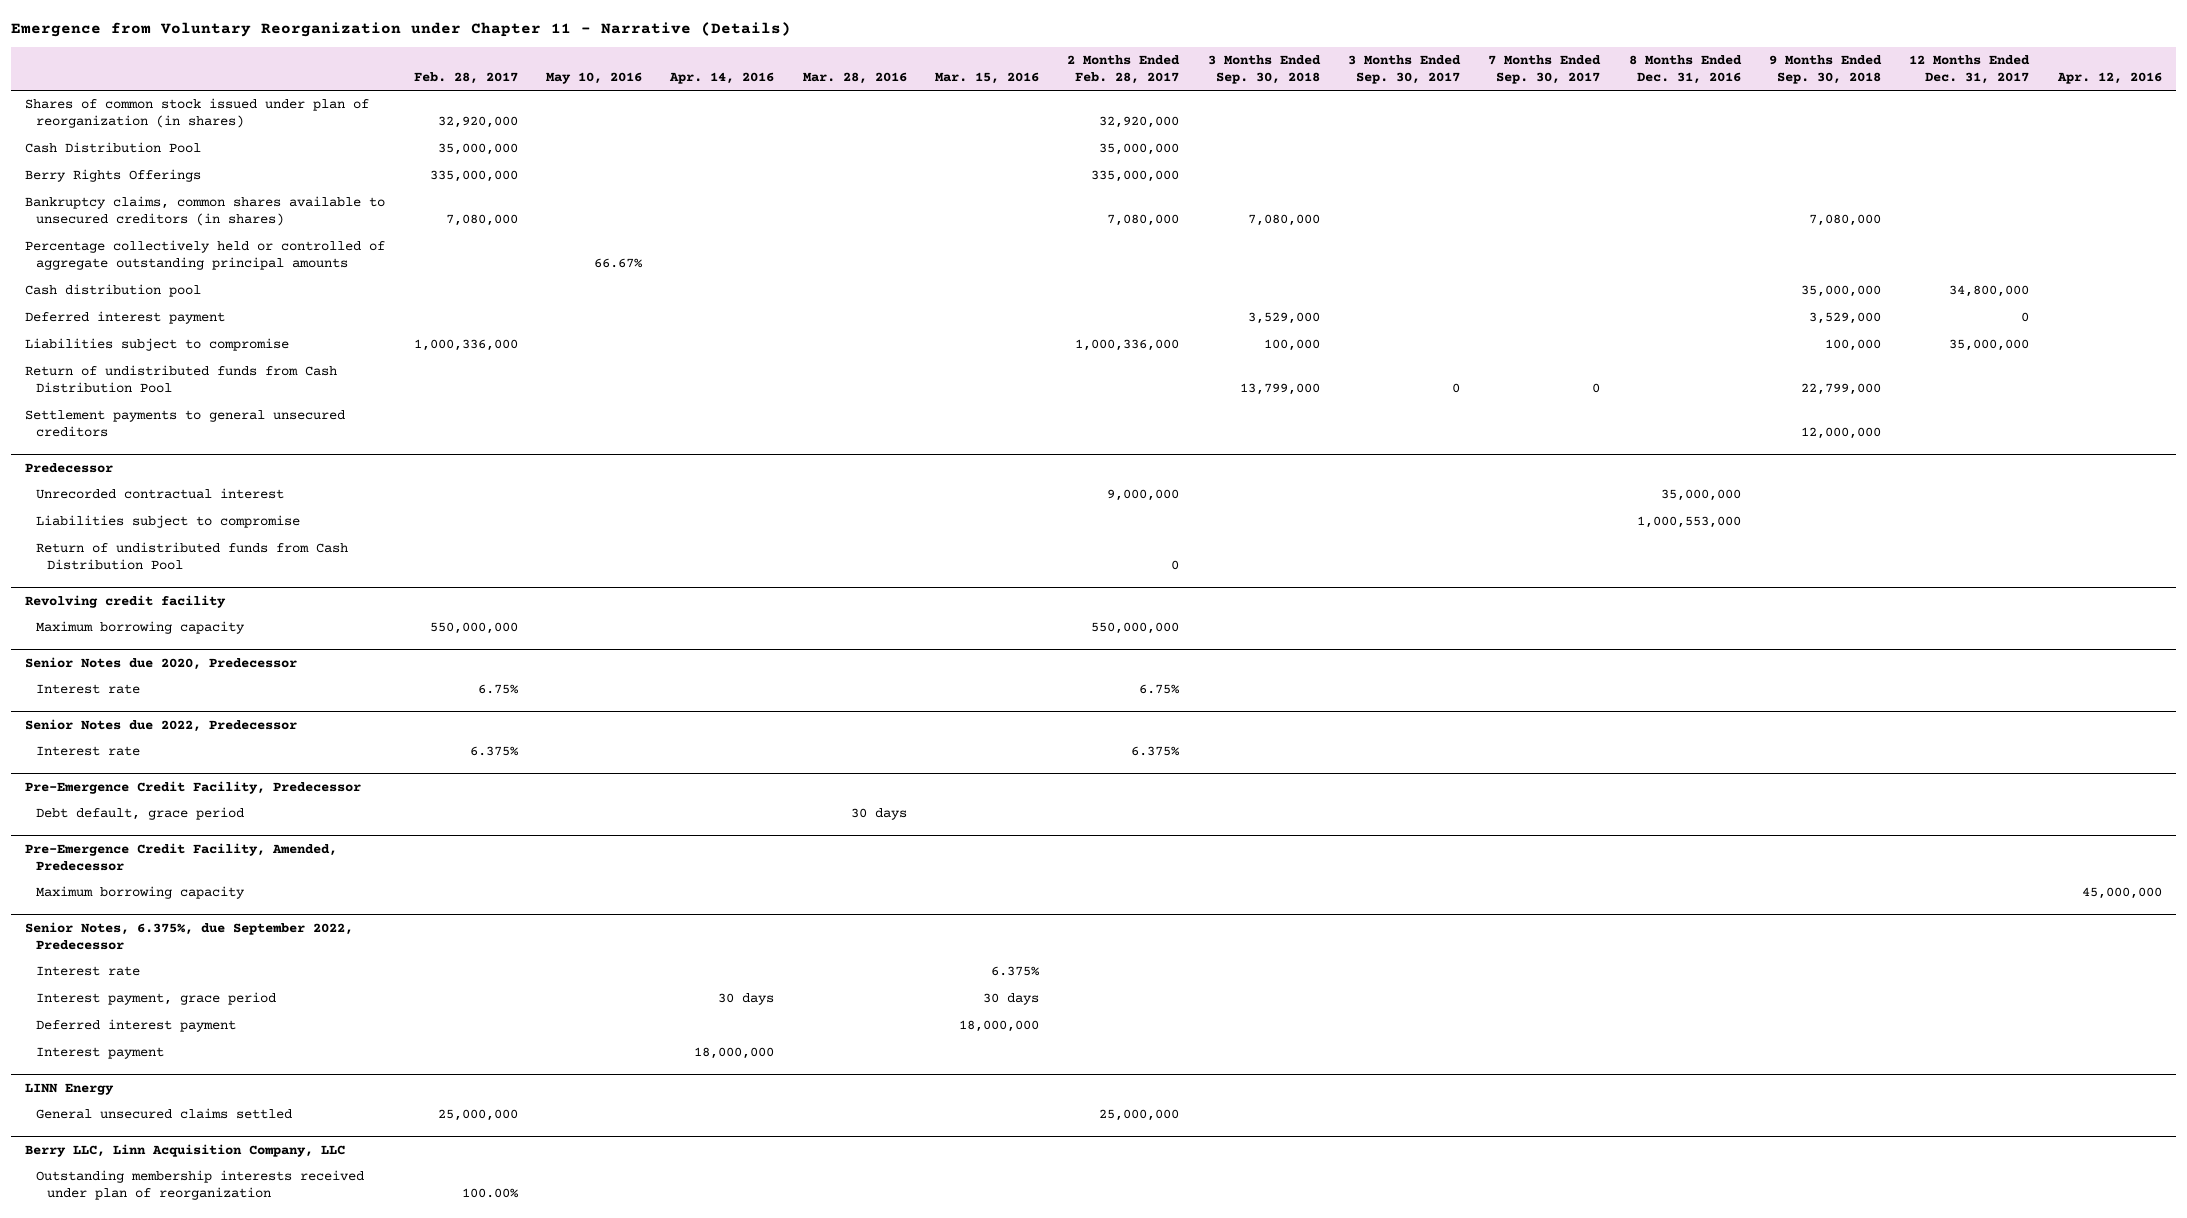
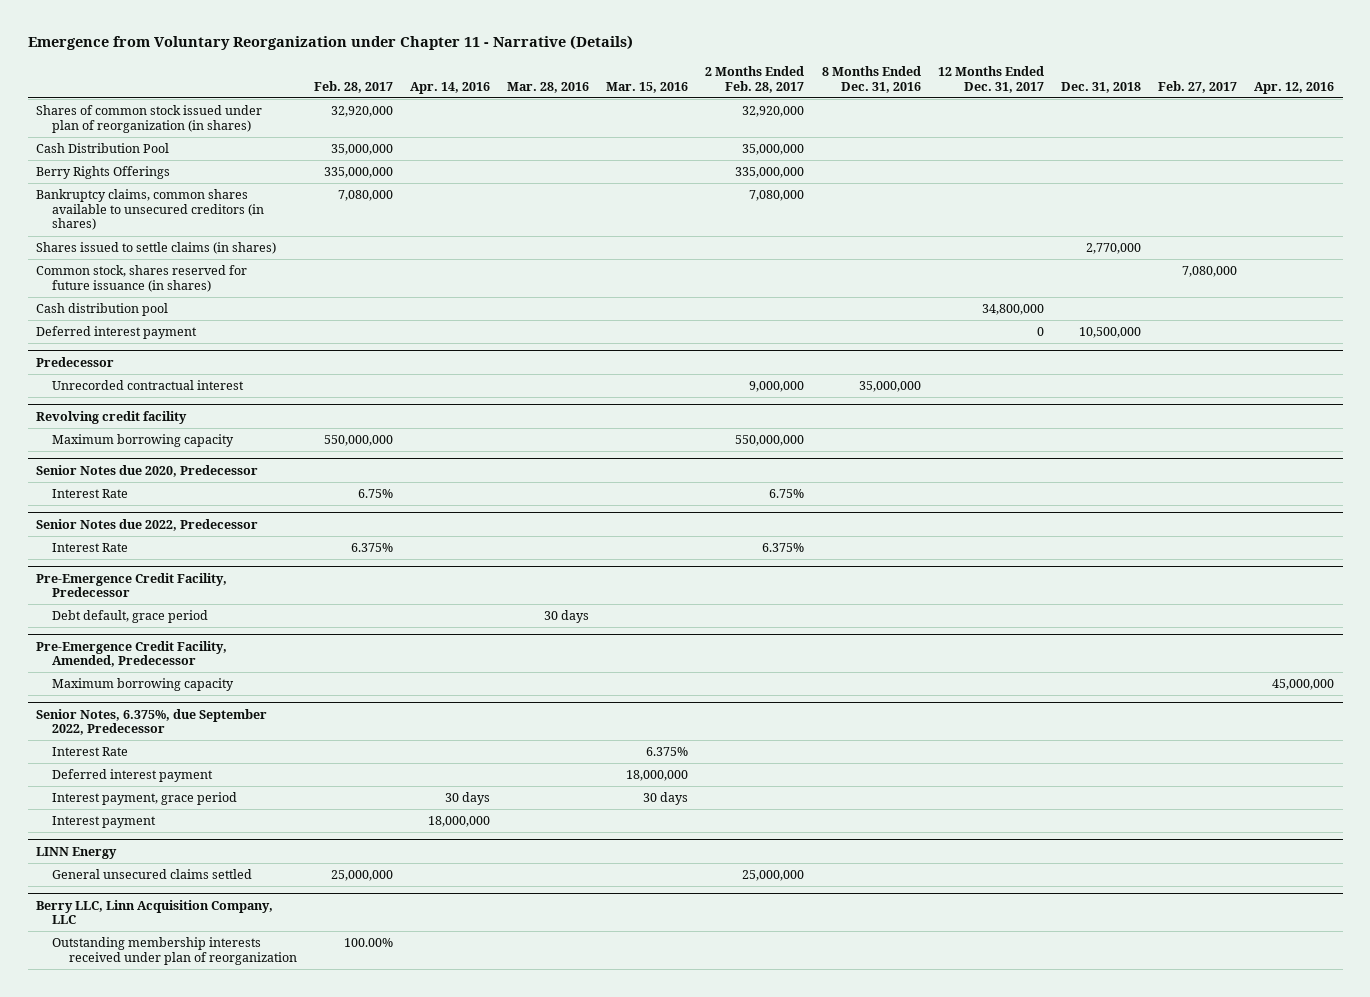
[546,71,643,84] May 10, 2016 -> none
[1207,55,1321,84] 3 Months Ended Sep. 30, 2018 -> none
[1348,55,1462,84] 3 Months Ended Sep. 30, 2017 -> none
[1488,55,1602,84] 7 Months Ended Sep. 30, 2017 -> none
[1768,55,1882,84] 9 Months Ended Sep. 30, 2018 -> none
none -> [1060,81,1141,93] Dec. 31, 2018
none -> [1158,80,1238,93] Feb. 27, 2017
[25,240,386,271] Percentage collectively held or controlled of aggregate outstanding principal amounts -> none
none -> [36,242,277,255] Shares issued to settle claims (in shares)
none -> [36,265,248,292] Common stock, shares reserved for future issuance (in shares)
[25,338,290,352] Liabilities subject to compromise -> none
[25,365,338,394] Return of undistributed funds from Cash Distribution Pool -> none
[25,410,346,438] Settlement payments to general unsecured creditors -> none
[36,515,301,529] Liabilities subject to compromise -> none
[36,542,349,571] Return of undistributed funds from Cash Distribution Pool -> none
[36,684,141,695] Interest rate -> [52,489,129,499] Interest Rate
[36,746,141,757] Interest rate -> [52,543,129,553] Interest Rate
[36,966,141,977] Interest rate -> [52,747,129,757] Interest Rate
[36,992,277,1006] Interest payment, grace period -> [52,792,238,806] Interest payment, grace period

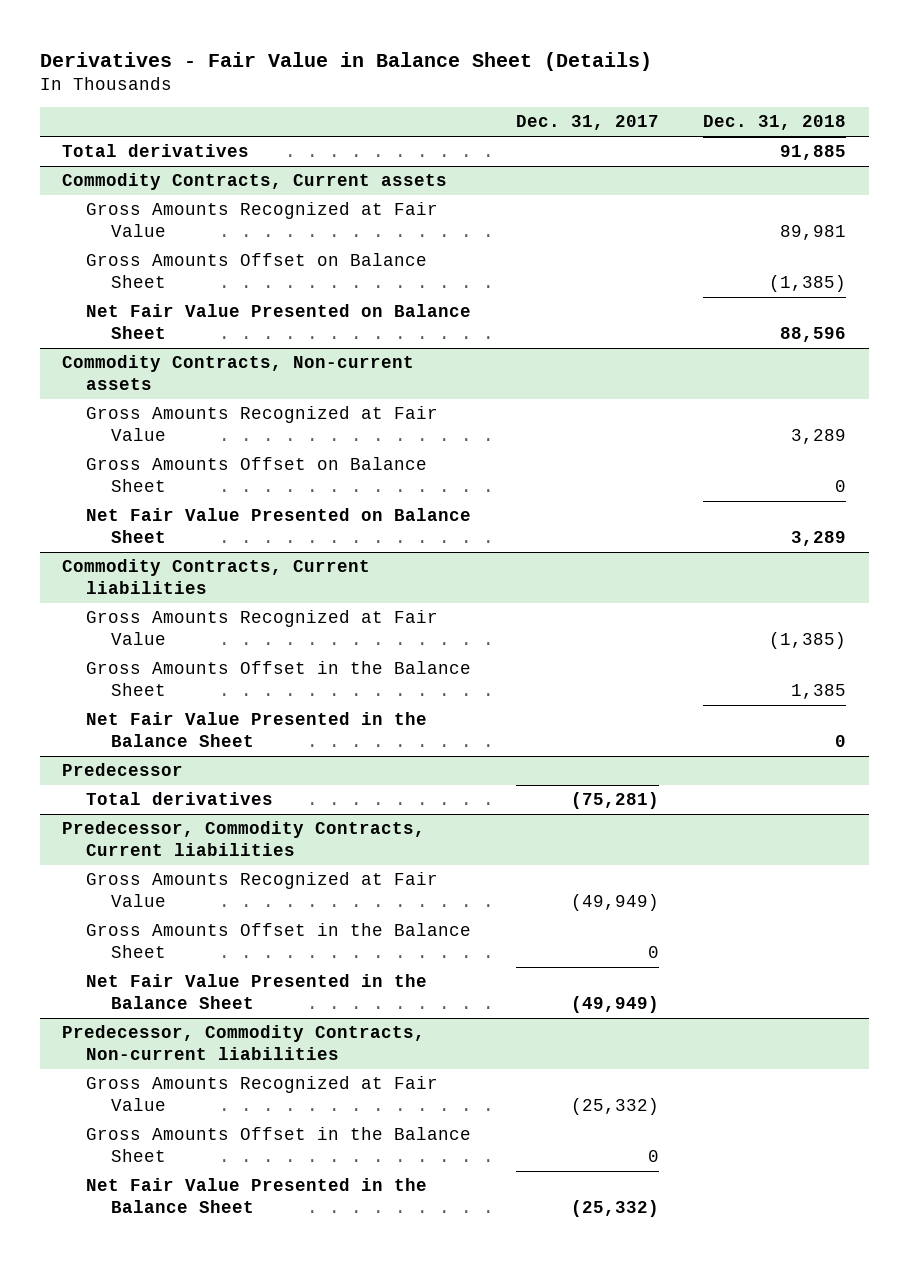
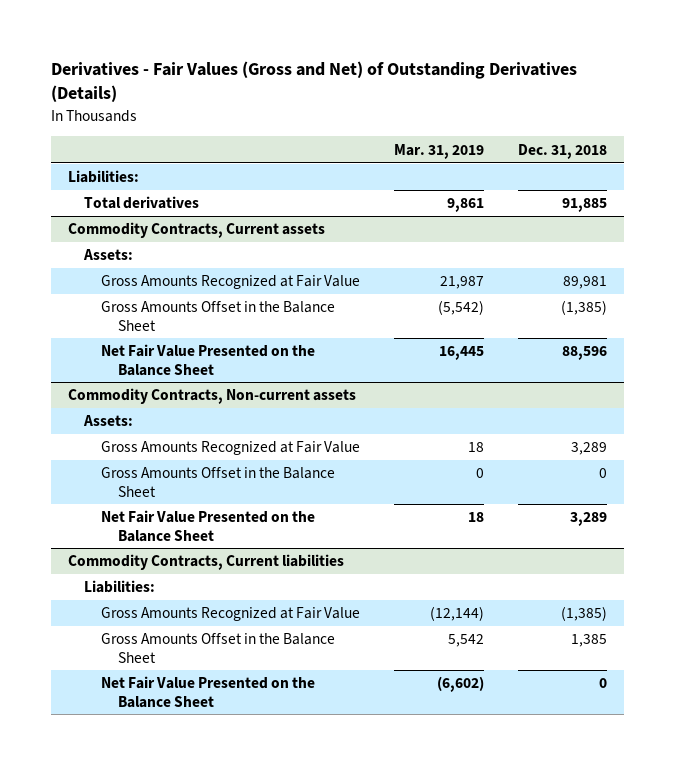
[39,51,652,71] Derivatives - Fair Value in Balance Sheet (Details) -> [50,61,577,103] Derivatives - Fair Values (Gross and Net) of Outstanding Derivatives (Details)
[515,115,659,131] Dec. 31, 2017 -> none
none -> [394,143,485,159] Mar. 31, 2019
none -> [67,170,139,184] Liabilities:
none -> [83,249,134,261] Assets:
[86,253,428,288] Gross Amounts Offset on Balance Sheet -> [101,301,336,331] Gross Amounts Offset in the Balance Sheet
[86,304,472,339] Net Fair Value Presented on Balance Sheet -> [101,344,316,376] Net Fair Value Presented on the Balance Sheet
none -> [83,415,134,427] Assets:
[86,457,428,492] Gross Amounts Offset on Balance Sheet -> [101,467,336,497] Gross Amounts Offset in the Balance Sheet
[86,508,472,543] Net Fair Value Presented on Balance Sheet -> [101,510,316,542] Net Fair Value Presented on the Balance Sheet
none -> [84,580,156,594] Liabilities:
[62,763,184,777] Predecessor -> none
[86,792,274,806] Total derivatives -> none
[62,821,426,856] Predecessor, Commodity Contracts, Current liabilities -> none
[86,872,439,907] Gross Amounts Recognized at Fair Value -> none
[86,923,472,958] Gross Amounts Offset in the Balance Sheet -> none
[86,974,428,1009] Net Fair Value Presented in the Balance Sheet -> none
[62,1025,426,1060] Predecessor, Commodity Contracts, Non-current liabilities -> none
[86,1076,439,1111] Gross Amounts Recognized at Fair Value -> none
[86,1127,472,1162] Gross Amounts Offset in the Balance Sheet -> none
[86,1178,428,1213] Net Fair Value Presented in the Balance Sheet -> none
[86,712,428,747] Net Fair Value Presented in the Balance Sheet -> [101,676,316,708] Net Fair Value Presented on the Balance Sheet

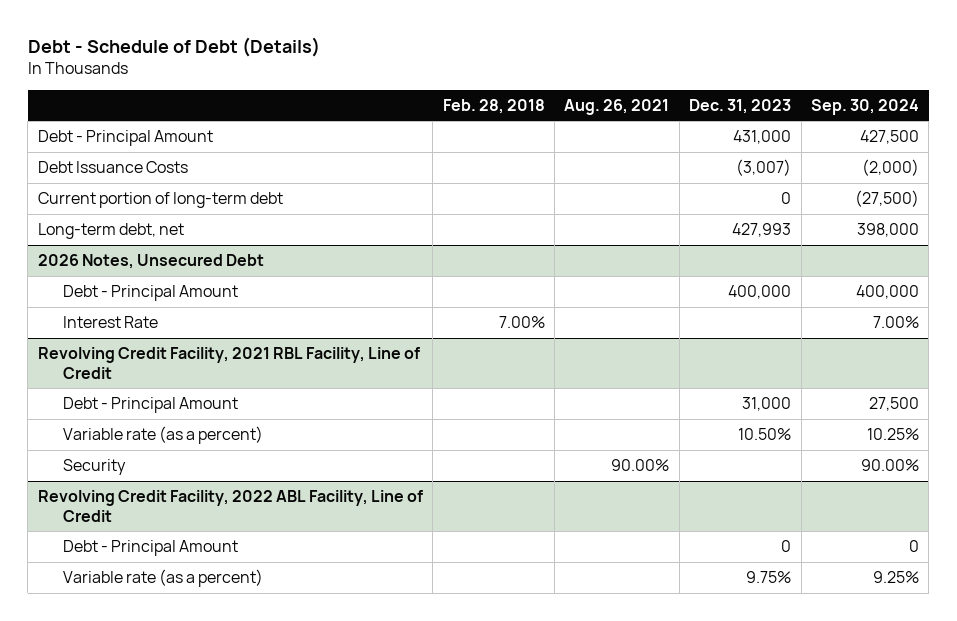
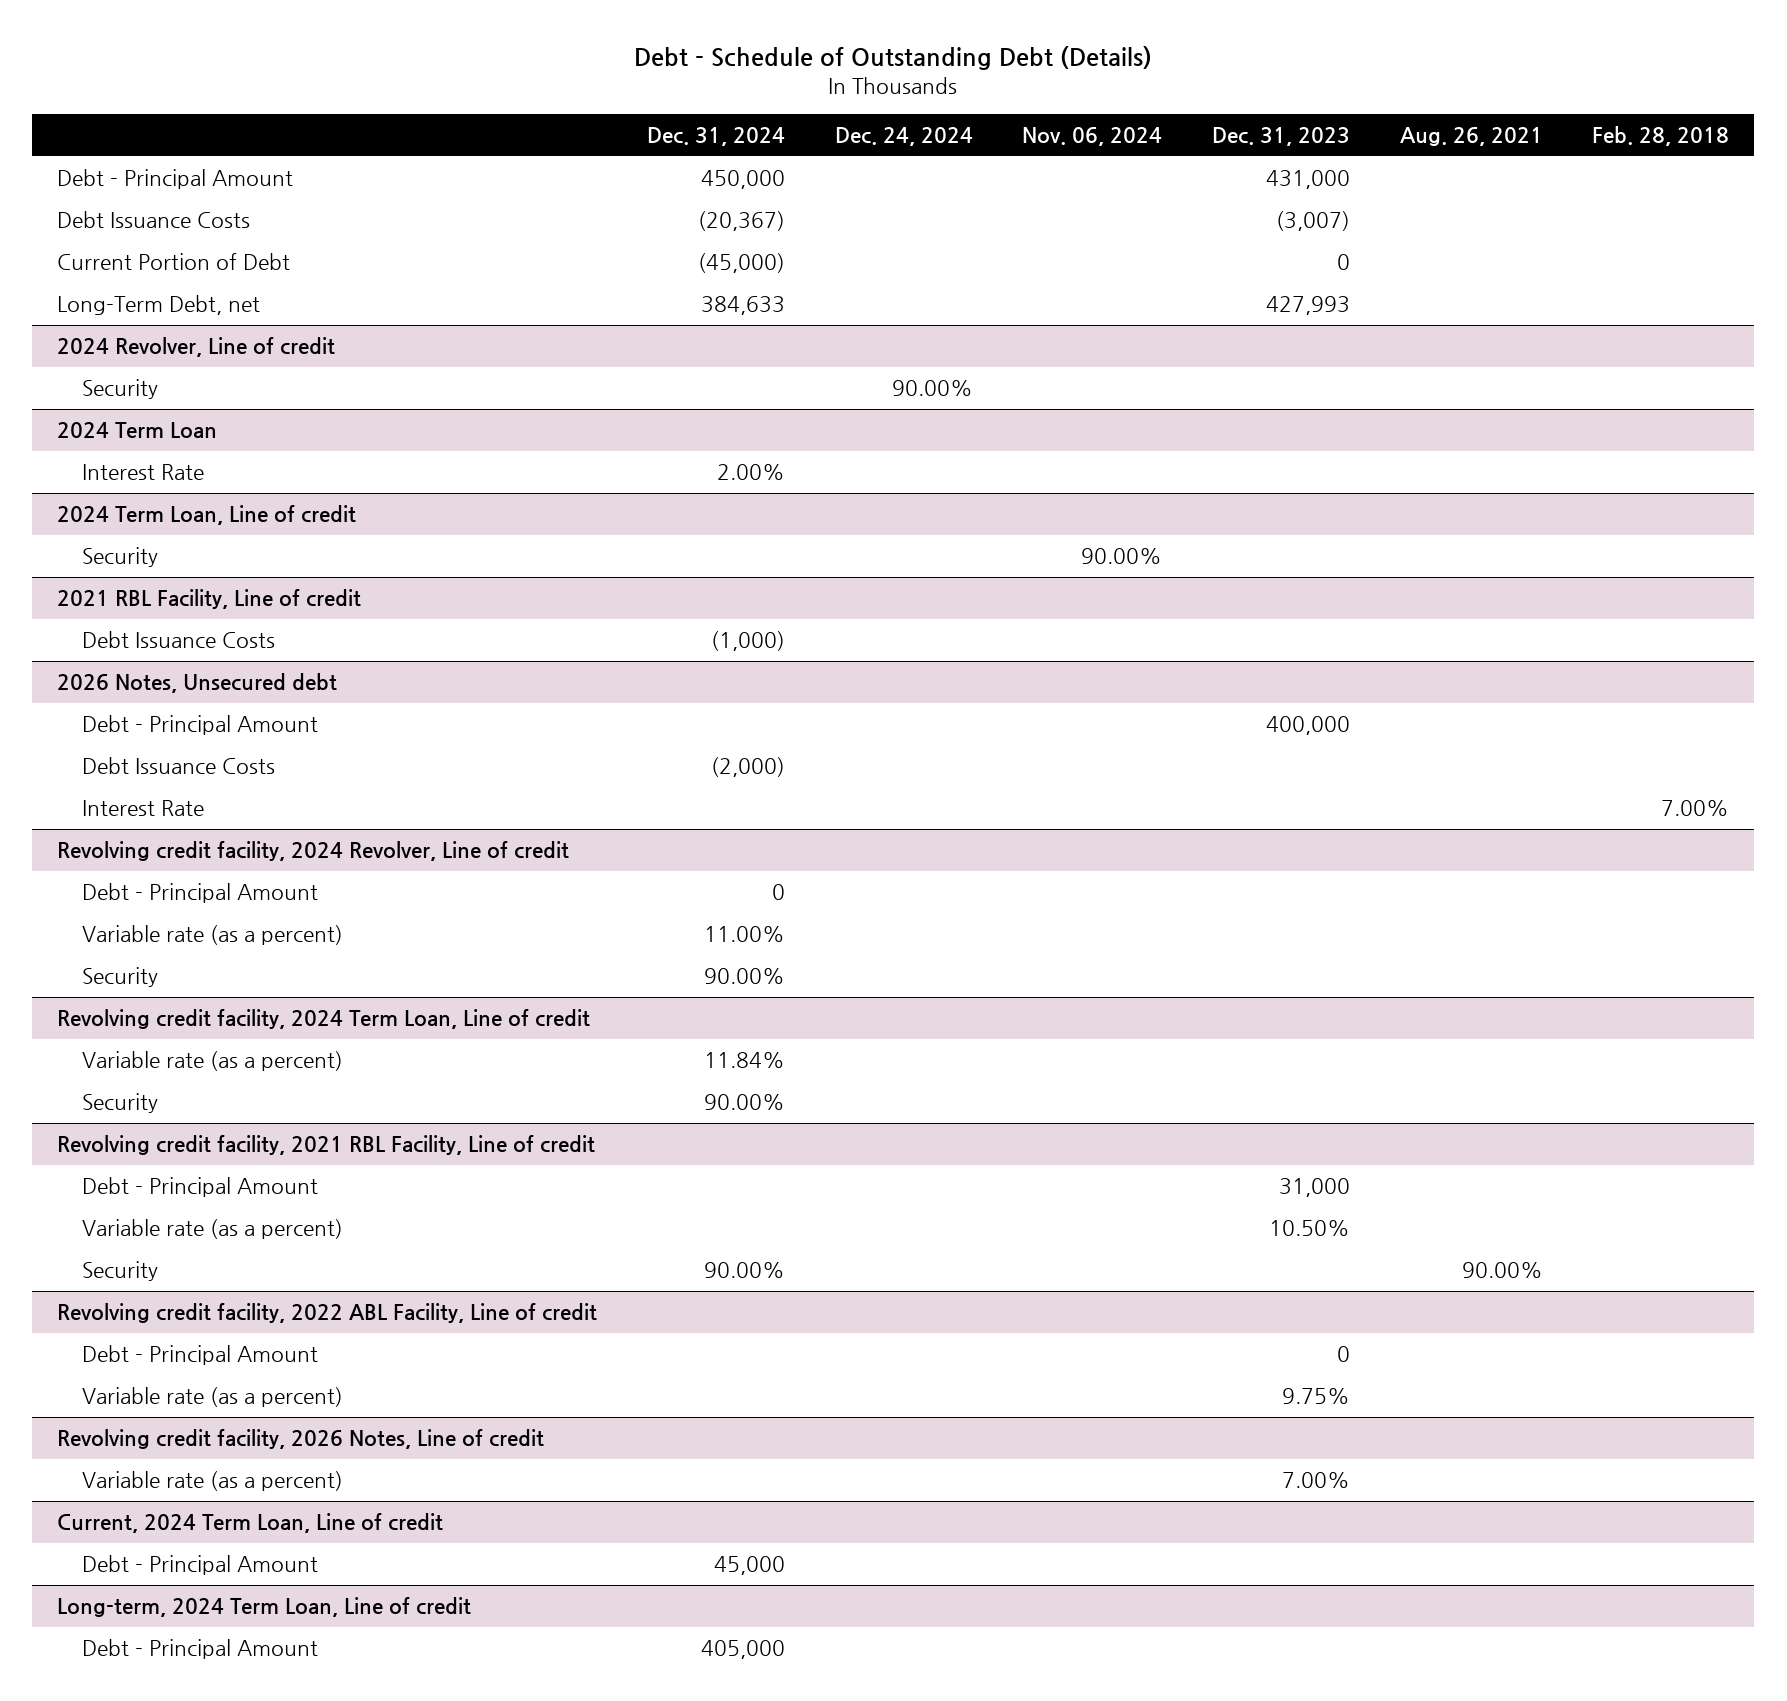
[27,36,320,57] Debt - Schedule of Debt (Details) -> [634,45,1153,70] Debt - Schedule of Outstanding Debt (Details)
[810,98,919,115] Sep. 30, 2024 -> none
none -> [646,127,785,147] Dec. 31, 2024
none -> [834,127,973,147] Dec. 24, 2024
none -> [1022,127,1163,147] Nov. 06, 2024
[37,192,283,209] Current portion of long-term debt -> [57,253,291,271] Current Portion of Debt
[37,223,184,240] Long-term debt, net -> [57,295,261,316] Long-Term Debt, net
none -> [57,337,336,358] 2024 Revolver, Line of credit
none -> [82,379,159,400] Security
none -> [57,422,218,439] 2024 Term Loan
none -> [82,464,205,481] Interest Rate
none -> [57,505,357,526] 2024 Term Loan, Line of credit
none -> [82,547,159,568] Security
none -> [57,589,362,610] 2021 RBL Facility, Line of credit
none -> [82,631,276,649] Debt Issuance Costs
[37,254,264,270] 2026 Notes, Unsecured Debt -> [57,673,338,694] 2026 Notes, Unsecured debt
none -> [82,757,276,775] Debt Issuance Costs
none -> [57,841,570,862] Revolving credit facility, 2024 Revolver, Line of credit
none -> [82,883,319,904] Debt - Principal Amount
none -> [82,925,344,946] Variable rate (as a percent)
none -> [82,967,159,988] Security
none -> [57,1009,591,1030] Revolving credit facility, 2024 Term Loan, Line of credit
none -> [82,1051,344,1072] Variable rate (as a percent)
none -> [82,1093,159,1114] Security
[37,347,420,379] Revolving Credit Facility, 2021 RBL Facility, Line of Credit -> [57,1135,596,1156] Revolving credit facility, 2021 RBL Facility, Line of credit
[37,490,423,522] Revolving Credit Facility, 2022 ABL Facility, Line of Credit -> [57,1303,598,1324] Revolving credit facility, 2022 ABL Facility, Line of credit
none -> [57,1429,545,1450] Revolving credit facility, 2026 Notes, Line of credit
none -> [82,1471,344,1492] Variable rate (as a percent)
none -> [57,1513,444,1534] Current, 2024 Term Loan, Line of credit
none -> [82,1555,319,1576] Debt - Principal Amount
none -> [57,1597,472,1618] Long-term, 2024 Term Loan, Line of credit
none -> [82,1639,319,1660] Debt - Principal Amount

